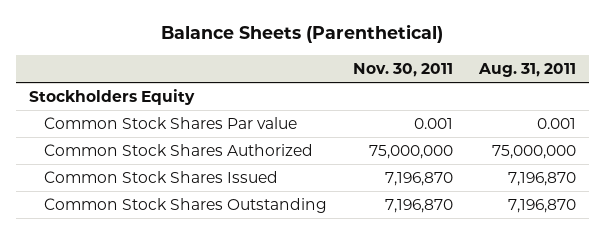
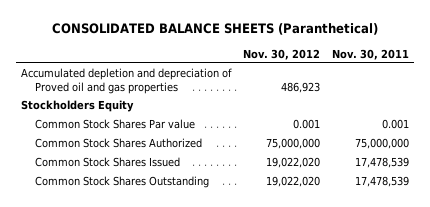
[161,24,444,44] Balance Sheets (Parenthetical) -> [52,23,379,36] CONSOLIDATED BALANCE SHEETS (Paranthetical)
[478,62,577,77] Aug. 31, 2011 -> none
none -> [243,48,321,60] Nov. 30, 2012
none -> [21,68,233,95] Accumulated depletion and depreciation of Proved oil and gas properties
[384,171,453,186] 7,196,870 -> [354,157,409,169] 17,478,539
[384,198,453,213] 7,196,870 -> [354,176,409,188] 17,478,539

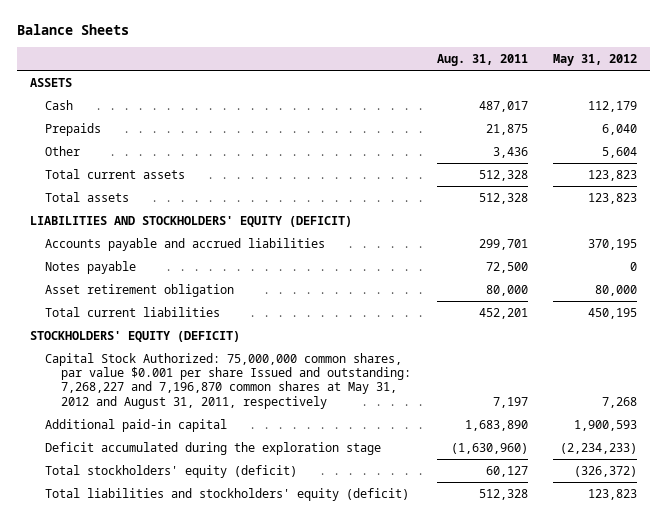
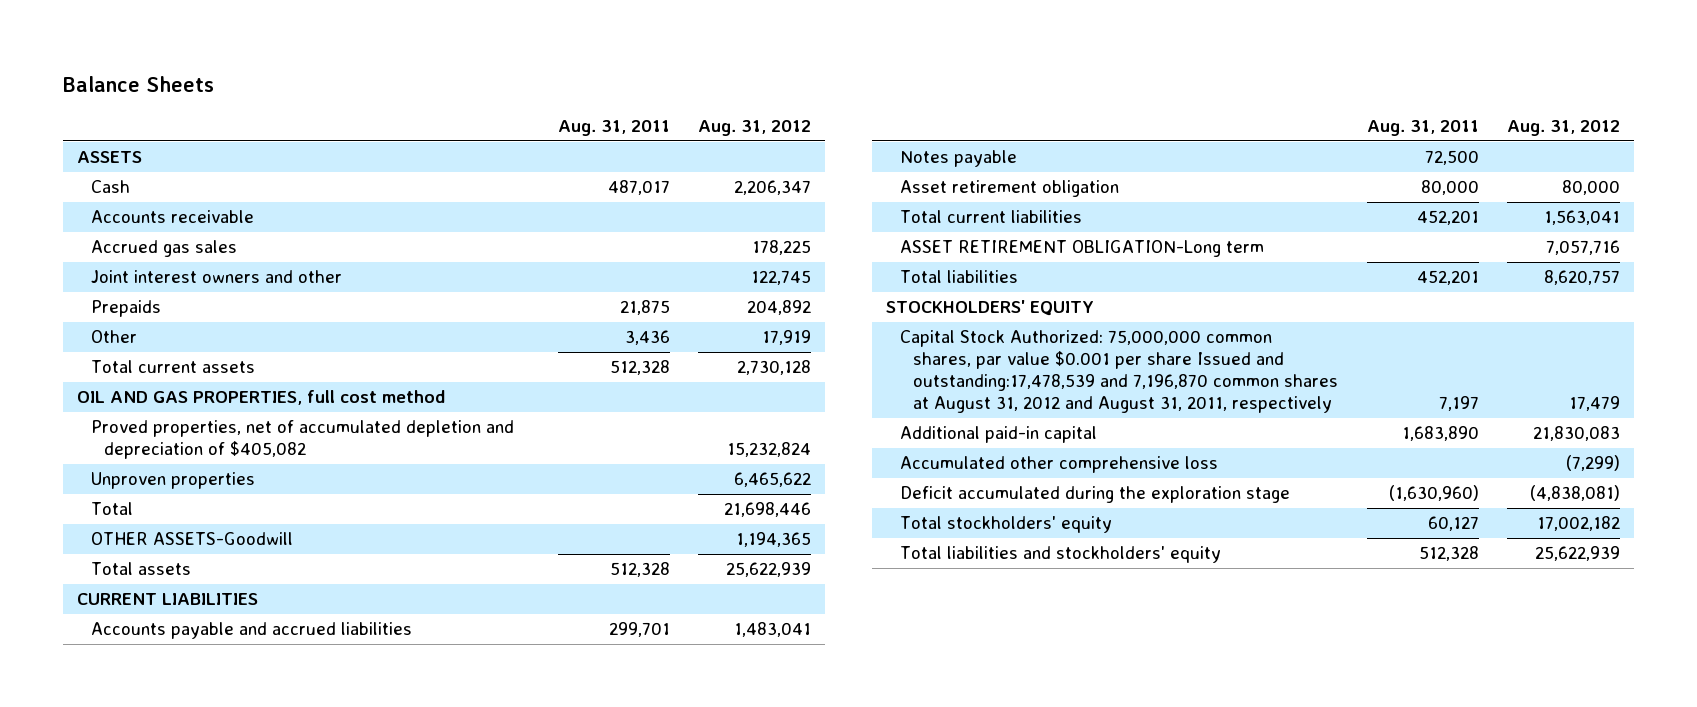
[553,53,638,66] May 31, 2012 -> none
none -> [698,120,812,137] Aug. 31, 2012
none -> [90,210,254,224] Accounts receivable
none -> [90,240,237,258] Accrued gas sales
none -> [90,270,342,284] Joint interest owners and other
none -> [77,390,446,406] OIL AND GAS PROPERTIES, full cost method
none -> [90,420,514,460] Proved properties, net of accumulated depletion and depreciation of $405,082
none -> [90,472,255,490] Unproven properties
none -> [90,502,133,516] Total
none -> [90,532,293,546] OTHER ASSETS-Goodwill
[29,215,352,227] LIABILITIES AND STOCKHOLDERS' EQUITY (DEFICIT) -> none
none -> [77,593,259,606] CURRENT LIABILITIES
none -> [899,240,1264,258] ASSET RETIREMENT OBLIGATION-Long term
none -> [899,270,1018,284] Total liabilities
[29,330,240,342] STOCKHOLDERS' EQUITY (DEFICIT) -> [886,300,1095,317] STOCKHOLDERS' EQUITY
[45,352,412,409] Capital Stock Authorized: 75,000,000 common shares, par value $0.001 per share Issued and outstanding: 7,268,227 and 7,196,870 common shares at May 31, 2012 and August 31, 2011, respectively -> [899,330,1339,413] Capital Stock Authorized: 75,000,000 common shares, par value $0.001 per share Issued and outstanding:17,478,539 and 7,196,870 common shares at August 31, 2012 and August 31, 2011, respectively
none -> [899,456,1218,474] Accumulated other comprehensive loss
[45,464,298,478] Total stockholders' equity (deficit) -> [899,516,1112,534] Total stockholders' equity
[45,487,410,501] Total liabilities and stockholders' equity (deficit) -> [899,546,1221,564] Total liabilities and stockholders' equity

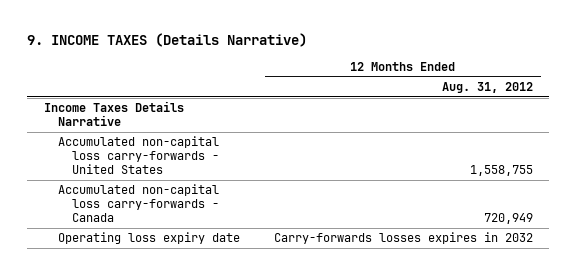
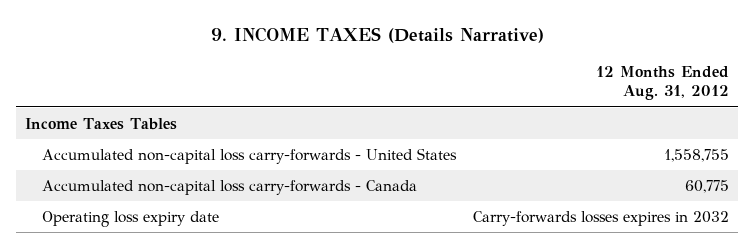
[44,101,185,127] Income Taxes Details Narrative -> [24,117,177,130] Income Taxes Tables
[483,212,533,224] 720,949 -> [684,179,729,193] 60,775

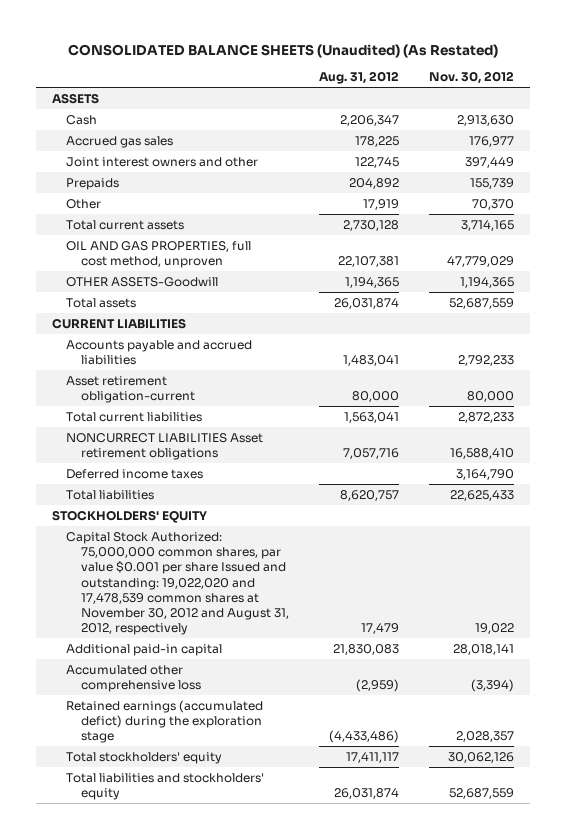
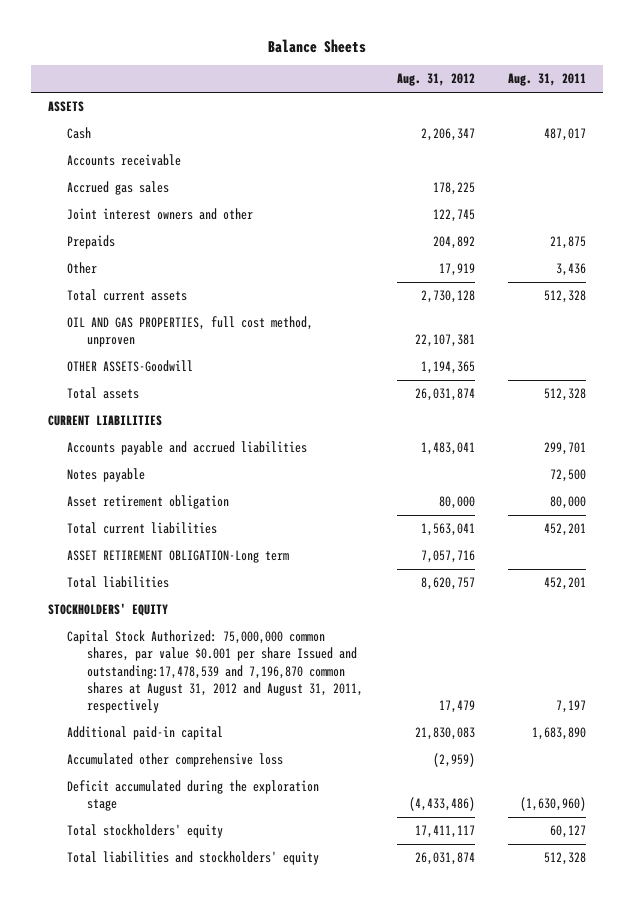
[68,43,499,58] CONSOLIDATED BALANCE SHEETS (Unaudited) (As Restated) -> [268,38,367,53] Balance Sheets
[429,71,515,85] Nov. 30, 2012 -> none
none -> [508,73,587,87] Aug. 31, 2011
none -> [67,154,182,167] Accounts receivable
none -> [67,468,146,483] Notes payable
[66,375,196,403] Asset retirement obligation-current -> [67,495,230,510] Asset retirement obligation
[66,468,204,479] Deferred income taxes -> none
[66,432,264,460] NONCURRECT LIABILITIES Asset retirement obligations -> [67,550,290,564] ASSET RETIREMENT OBLIGATION-Long term
[66,531,290,636] Capital Stock Authorized: 75,000,000 common shares, par value $0.001 per share Issued and outstanding: 19,022,020 and 17,478,539 common shares at November 30, 2012 and August 31, 2012, respectively -> [67,630,363,713] Capital Stock Authorized: 75,000,000 common shares, par value $0.001 per share Issued and outstanding:17,478,539 and 7,196,870 common shares at August 31, 2012 and August 31, 2011, respectively
[66,699,264,744] Retained earnings (accumulated defict) during the exploration stage -> [67,780,320,812] Deficit accumulated during the exploration stage

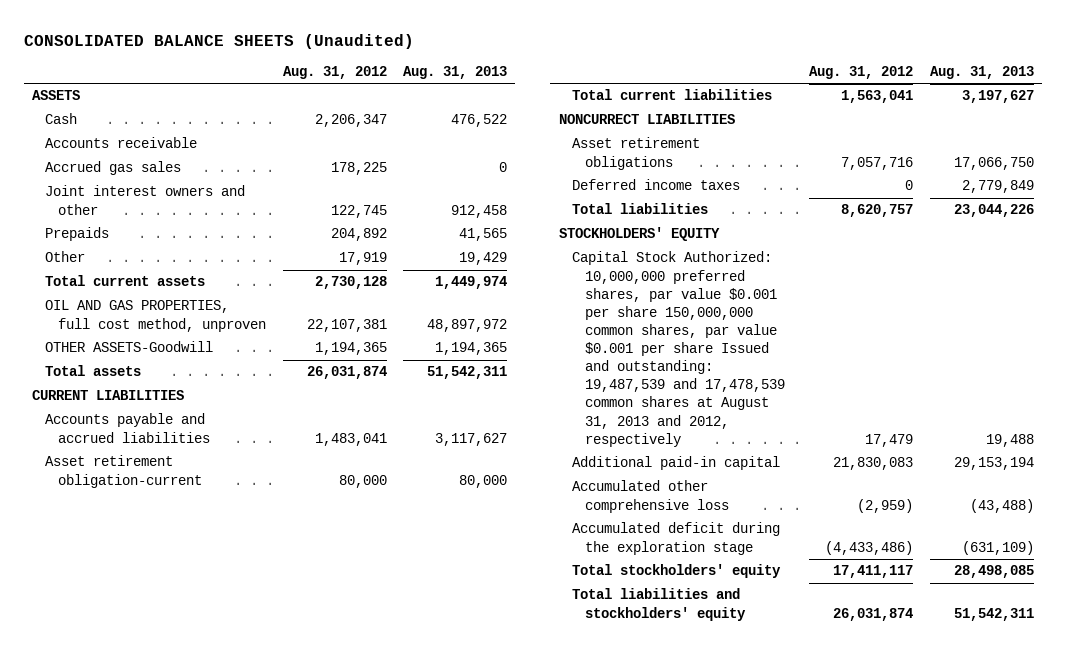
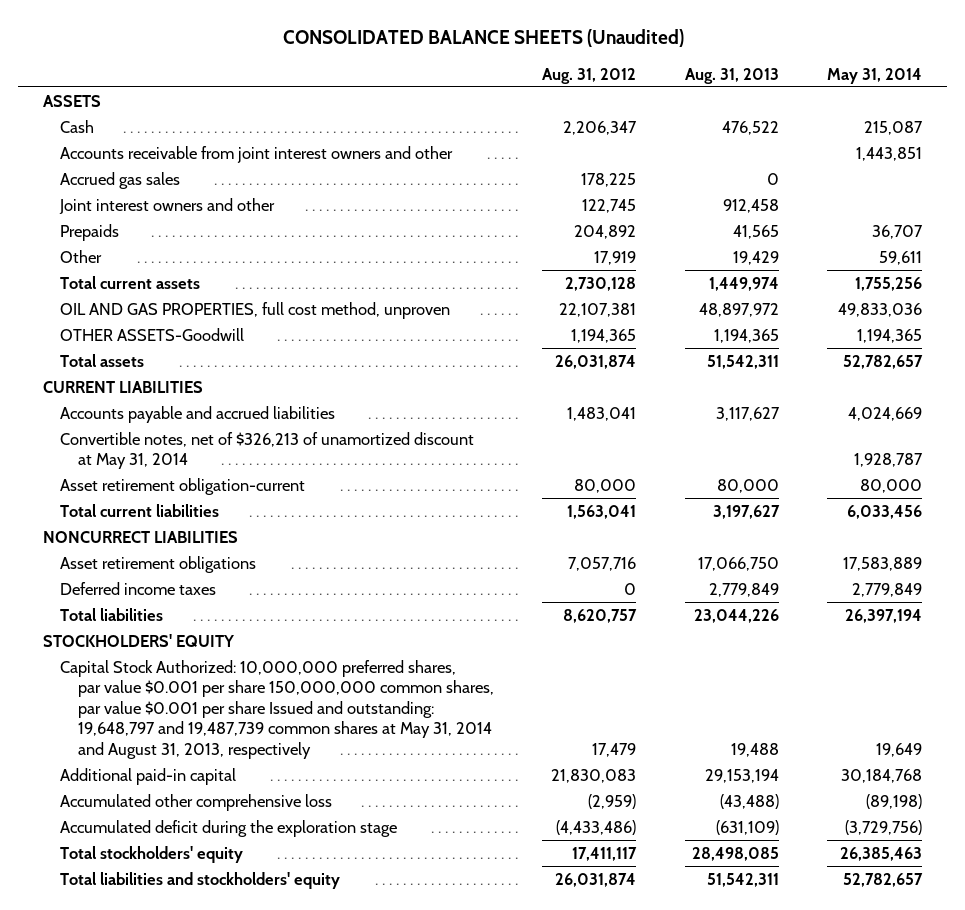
none -> [827,67,923,84] May 31, 2014
[45,137,198,149] Accounts receivable -> none
none -> [60,145,454,163] Accounts receivable from joint interest owners and other
none -> [60,431,475,470] Convertible notes, net of $326,213 of unamortized discount at May 31, 2014
[571,251,786,447] Capital Stock Authorized: 10,000,000 preferred shares, par value $0.001 per share 150,000,000 common shares, par value $0.001 per share Issued and outstanding: 19,487,539 and 17,478,539 common shares at August 31, 2013 and 2012, respectively -> [60,659,494,759] Capital Stock Authorized: 10,000,000 preferred shares, par value $0.001 per share 150,000,000 common shares, par value $0.001 per share Issued and outstanding: 19,648,797 and 19,487,739 common shares at May 31, 2014 and August 31, 2013, respectively

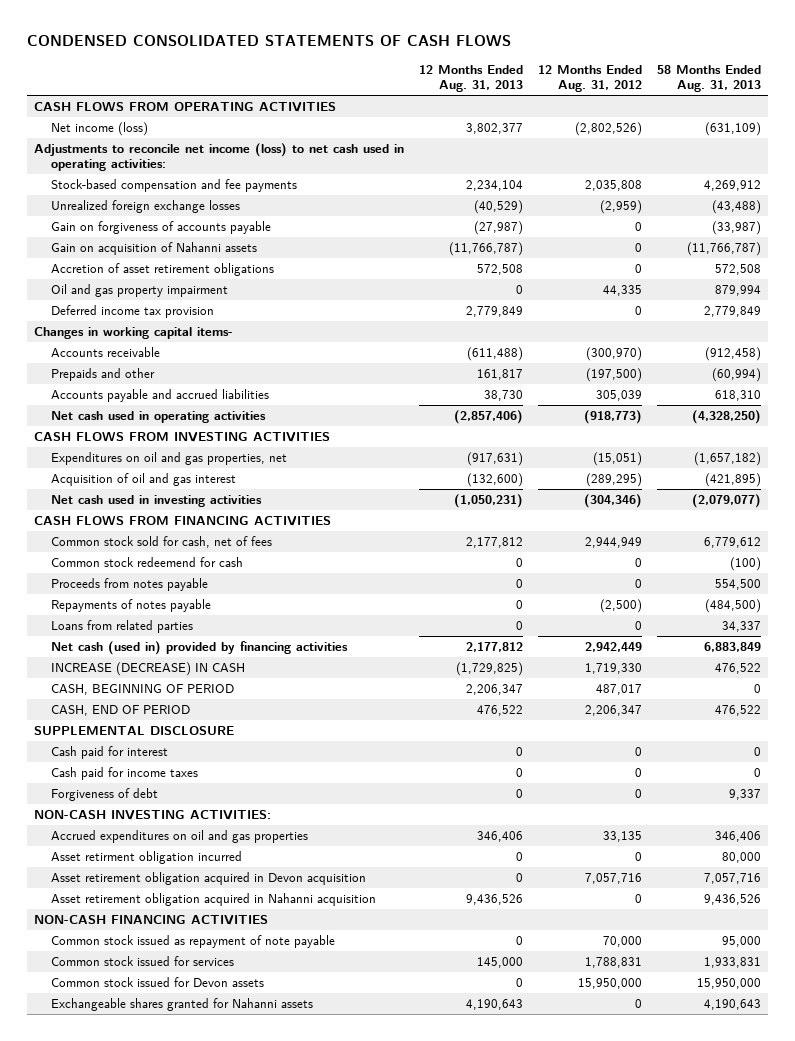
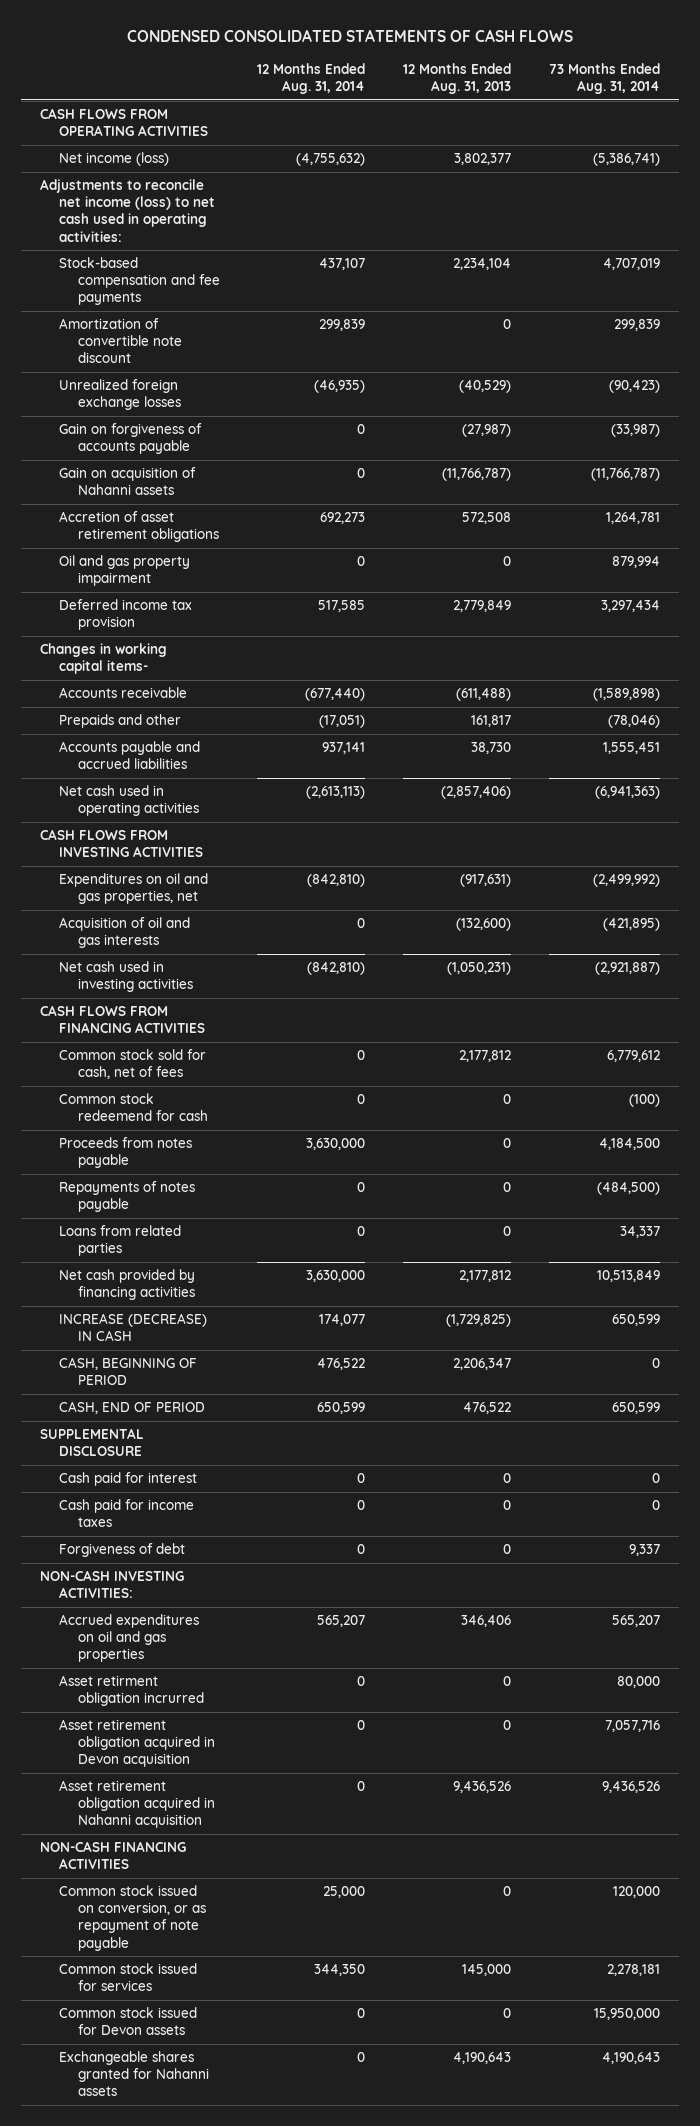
[537,64,642,92] 12 Months Ended Aug. 31, 2012 -> none
[656,64,761,92] 58 Months Ended Aug. 31, 2013 -> none
none -> [257,63,366,95] 12 Months Ended Aug. 31, 2014
none -> [548,63,660,95] 73 Months Ended Aug. 31, 2014
none -> [58,318,182,364] Amortization of convertible note discount
[50,473,236,487] Acquisition of oil and gas interest -> [58,917,190,949] Acquisition of oil and gas interests
[50,641,348,656] Net cash (used in) provided by financing activities -> [58,1269,195,1301] Net cash provided by financing activities
[50,851,242,865] Asset retirment obligation incurred -> [58,1675,204,1707] Asset retirment obligation incrurred
[50,935,335,949] Common stock issued as repayment of note payable -> [58,1885,206,1951] Common stock issued on conversion, or as repayment of note payable

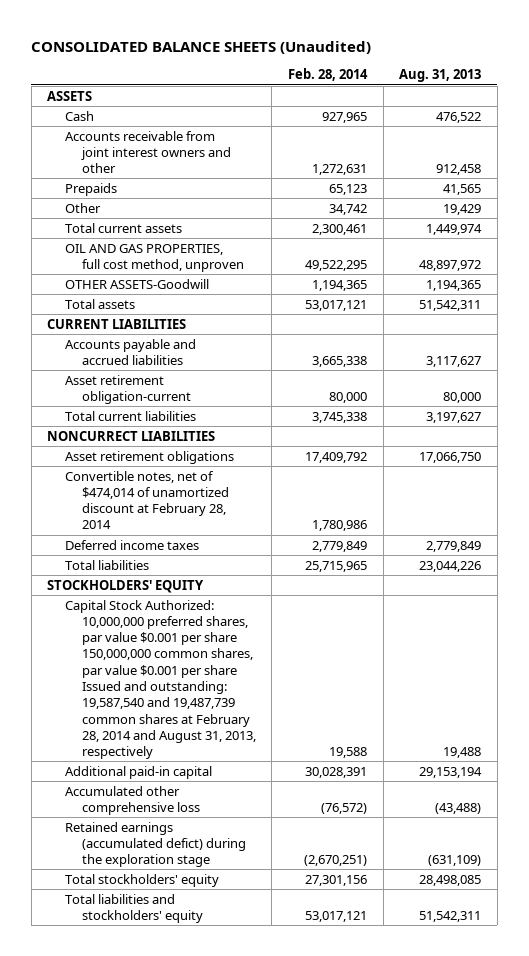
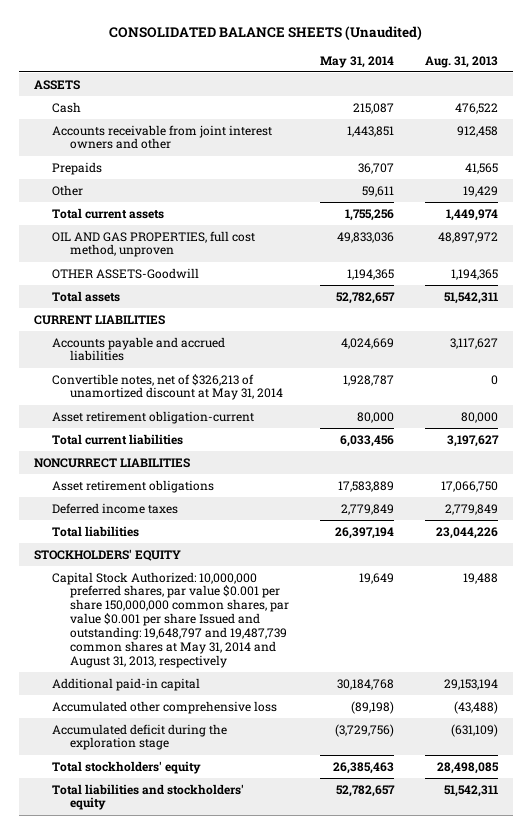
[288,68,369,82] Feb. 28, 2014 -> none
none -> [320,55,395,68] May 31, 2014
none -> [52,373,284,401] Convertible notes, net of $326,213 of unamortized discount at May 31, 2014
[64,470,229,530] Convertible notes, net of $474,014 of unamortized discount at February 28, 2014 -> none
[64,599,256,760] Capital Stock Authorized: 10,000,000 preferred shares, par value $0.001 per share 150,000,000 common shares, par value $0.001 per share Issued and outstanding: 19,587,540 and 19,487,739 common shares at February 28, 2014 and August 31, 2013, respectively -> [52,571,290,668] Capital Stock Authorized: 10,000,000 preferred shares, par value $0.001 per share 150,000,000 common shares, par value $0.001 per share Issued and outstanding: 19,648,797 and 19,487,739 common shares at May 31, 2014 and August 31, 2013, respectively
[64,821,246,868] Retained earnings (accumulated defict) during the exploration stage -> [52,723,228,751] Accumulated deficit during the exploration stage

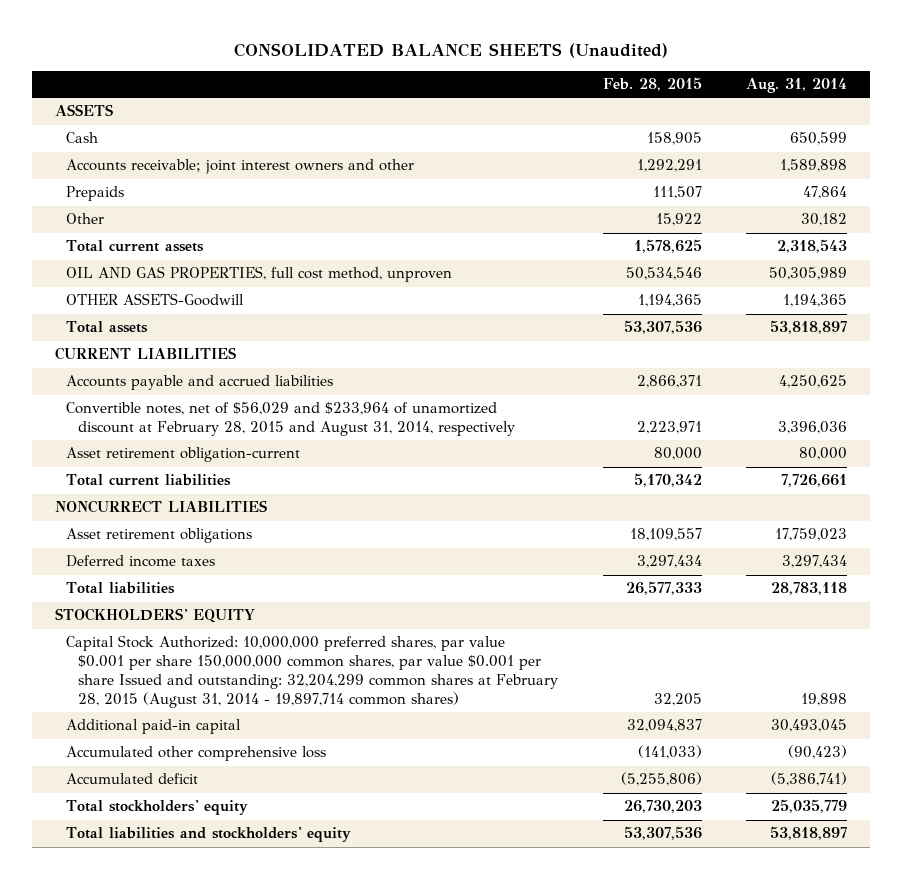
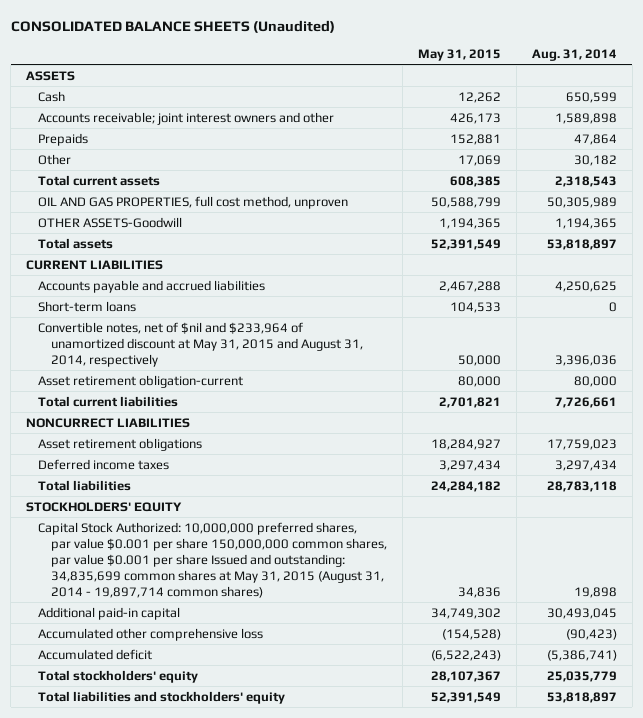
[602,77,702,92] Feb. 28, 2015 -> none
none -> [417,49,501,62] May 31, 2015
none -> [38,300,137,312] Short-term loans
[66,402,515,437] Convertible notes, net of $56,029 and $233,964 of unamortized discount at February 28, 2015 and August 31, 2014, respectively -> [38,321,363,367] Convertible notes, net of $nil and $233,964 of unamortized discount at May 31, 2015 and August 31, 2014, respectively
[66,635,558,709] Capital Stock Authorized: 10,000,000 preferred shares, par value $0.001 per share 150,000,000 common shares, par value $0.001 per share Issued and outstanding: 32,204,299 common shares at February 28, 2015 (August 31, 2014 - 19,897,714 common shares) -> [38,521,387,598] Capital Stock Authorized: 10,000,000 preferred shares, par value $0.001 per share 150,000,000 common shares, par value $0.001 per share Issued and outstanding: 34,835,699 common shares at May 31, 2015 (August 31, 2014 - 19,897,714 common shares)

